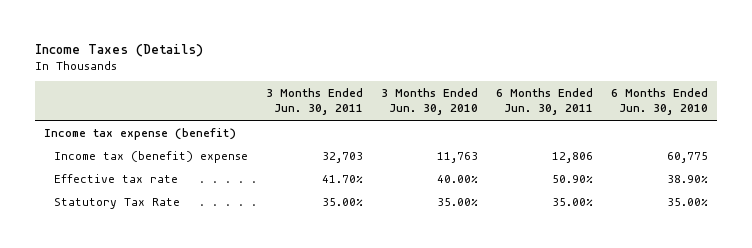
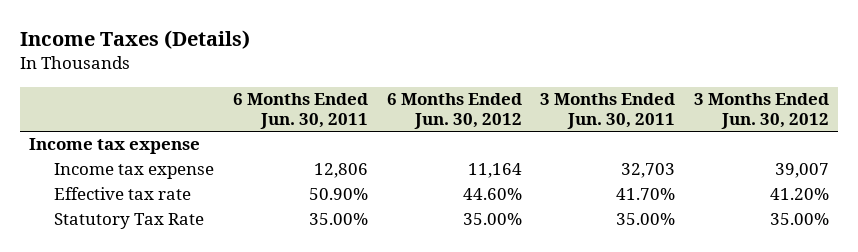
[381,88,479,116] 3 Months Ended Jun. 30, 2010 -> none
[610,88,708,116] 6 Months Ended Jun. 30, 2010 -> none
none -> [386,93,522,130] 6 Months Ended Jun. 30, 2012
none -> [694,93,830,130] 3 Months Ended Jun. 30, 2012
[44,127,237,140] Income tax expense (benefit) -> [28,138,200,155] Income tax expense
[54,150,249,163] Income tax (benefit) expense -> [54,163,215,180] Income tax expense

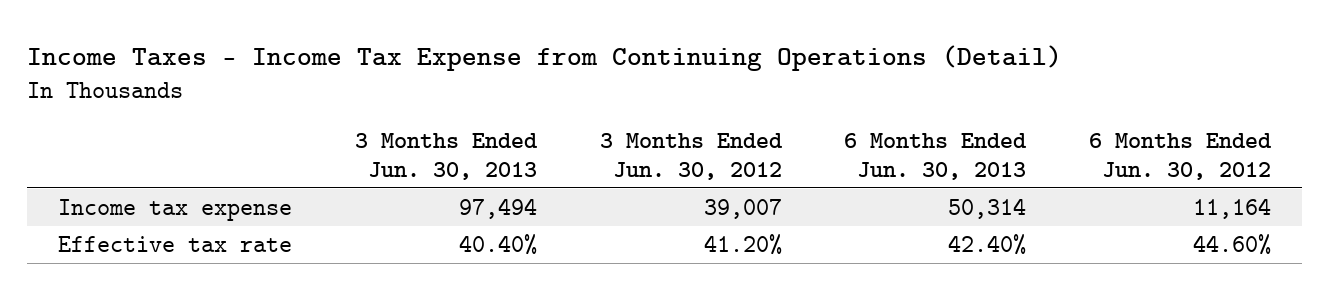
[19,30,250,50] Income Taxes (Details) -> [27,44,1063,71] Income Taxes - Income Tax Expense from Continuing Operations (Detail)
[232,93,368,130] 6 Months Ended Jun. 30, 2011 -> none
[540,93,676,130] 3 Months Ended Jun. 30, 2011 -> none
none -> [355,133,539,180] 3 Months Ended Jun. 30, 2013
none -> [844,133,1028,180] 6 Months Ended Jun. 30, 2013
[28,138,200,155] Income tax expense -> none
[54,213,205,230] Statutory Tax Rate -> none

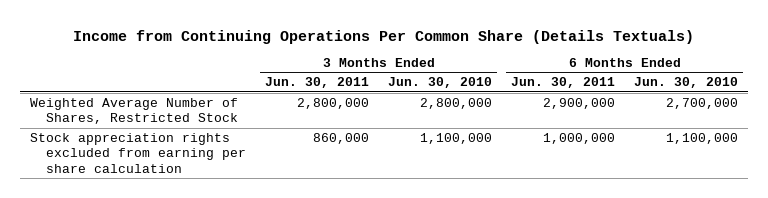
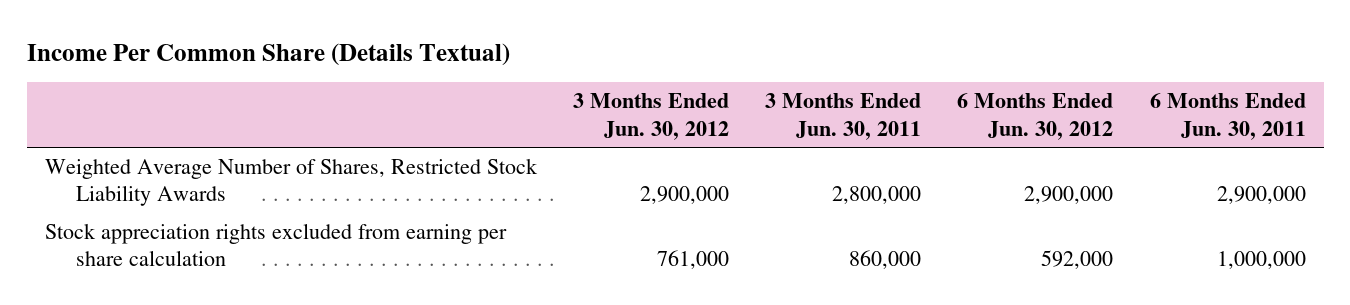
[73,29,695,44] Income from Continuing Operations Per Common Share (Details Textuals) -> [26,42,510,66] Income Per Common Share (Details Textual)
[388,77,493,89] Jun. 30, 2010 -> none
[634,77,739,89] Jun. 30, 2010 -> none
none -> [573,93,730,140] 3 Months Ended Jun. 30, 2012
none -> [957,93,1114,140] 6 Months Ended Jun. 30, 2012
[29,97,238,125] Weighted Average Number of Shares, Restricted Stock -> [44,157,538,207] Weighted Average Number of Shares, Restricted Stock Liability Awards

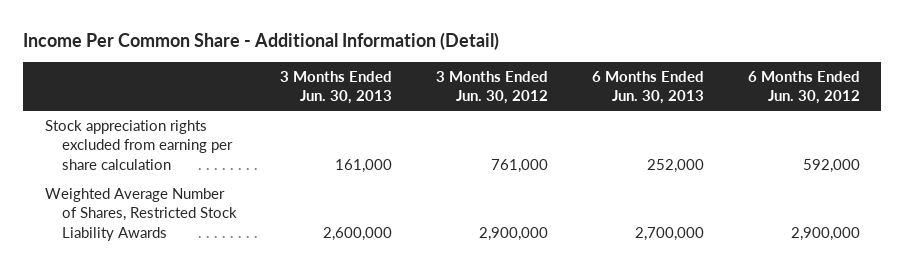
[26,42,510,66] Income Per Common Share (Details Textual) -> [23,31,500,50] Income Per Common Share - Additional Information (Detail)
[765,93,922,140] 3 Months Ended Jun. 30, 2011 -> none
[1149,93,1306,140] 6 Months Ended Jun. 30, 2011 -> none
none -> [280,70,393,105] 3 Months Ended Jun. 30, 2013
none -> [591,70,704,105] 6 Months Ended Jun. 30, 2013
[44,157,538,207] Weighted Average Number of Shares, Restricted Stock Liability Awards -> [44,187,237,242] Weighted Average Number of Shares, Restricted Stock Liability Awards

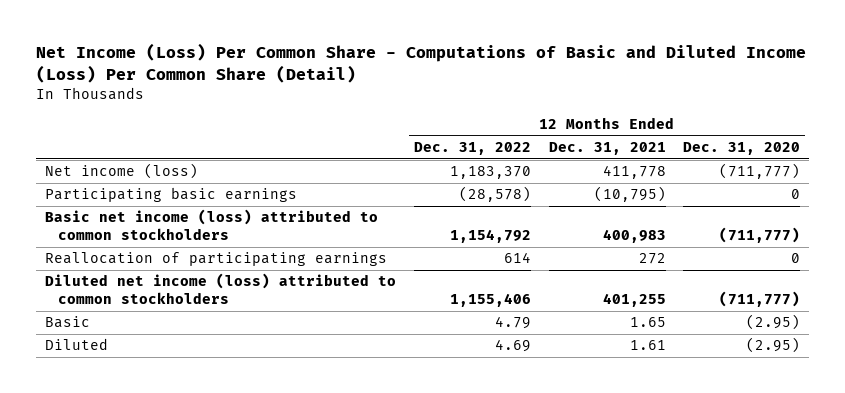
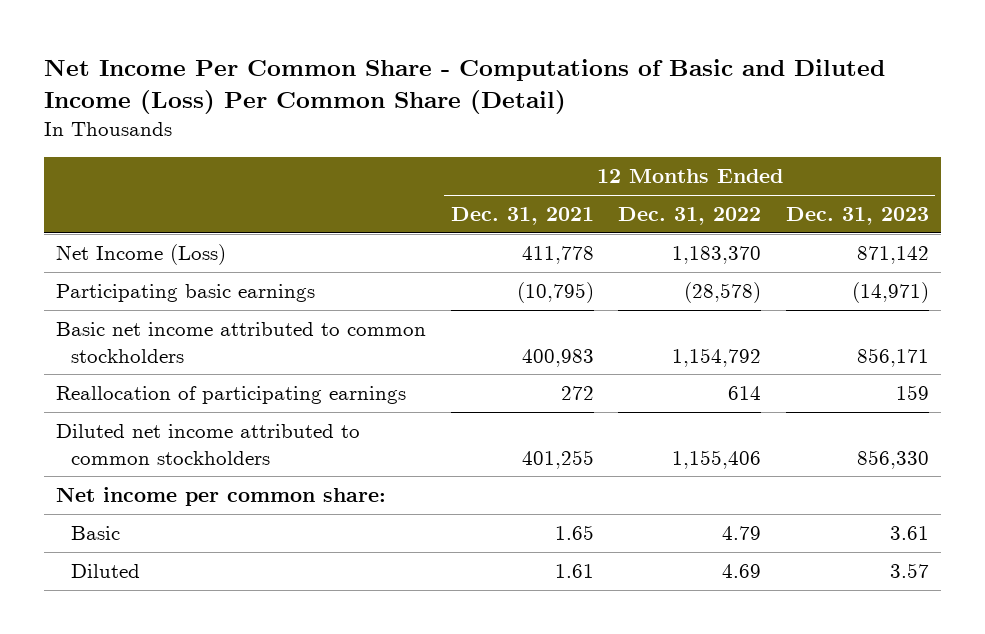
[35,42,806,83] Net Income (Loss) Per Common Share - Computations of Basic and Diluted Income (Loss) Per Common Share (Detail) -> [43,59,885,115] Net Income Per Common Share - Computations of Basic and Diluted Income (Loss) Per Common Share (Detail)
[683,142,801,156] Dec. 31, 2020 -> none
none -> [785,207,929,226] Dec. 31, 2023
[44,163,198,180] Net income (loss) -> [56,244,227,266] Net Income (Loss)
[44,209,378,241] Basic net income (loss) attributed to common stockholders -> [56,322,427,363] Basic net income attributed to common stockholders
[44,273,396,305] Diluted net income (loss) attributed to common stockholders -> [56,424,361,465] Diluted net income attributed to common stockholders
none -> [56,487,387,507] Net income per common share:

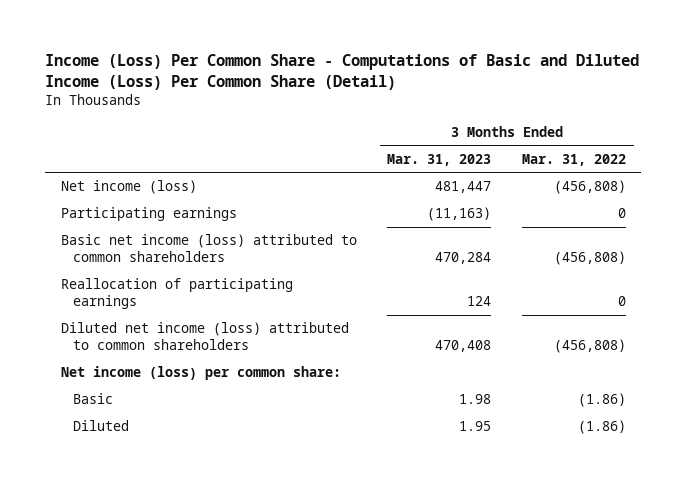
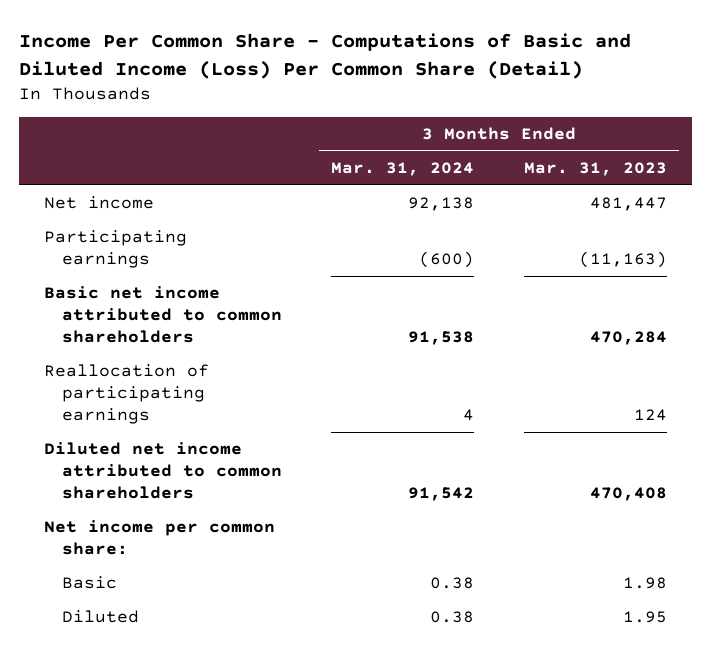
[45,54,640,90] Income (Loss) Per Common Share - Computations of Basic and Diluted Income (Loss) Per Common Share (Detail) -> [19,32,632,79] Income Per Common Share - Computations of Basic and Diluted Income (Loss) Per Common Share (Detail)
[522,153,627,166] Mar. 31, 2022 -> none
none -> [331,161,475,176] Mar. 31, 2024
[60,180,197,195] Net income (loss) -> [43,196,154,210] Net income
[60,234,357,263] Basic net income (loss) attributed to common shareholders -> [43,286,282,344] Basic net income attributed to common shareholders
[60,322,349,351] Diluted net income (loss) attributed to common shareholders -> [43,442,282,500] Diluted net income attributed to common shareholders
[60,366,341,381] Net income (loss) per common share: -> [43,520,275,556] Net income per common share:

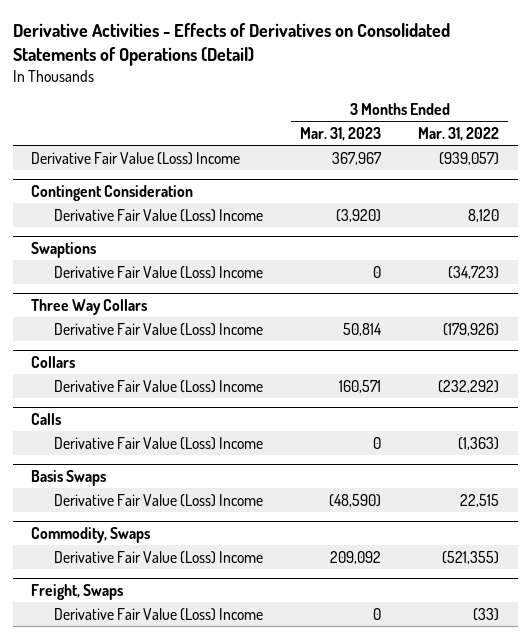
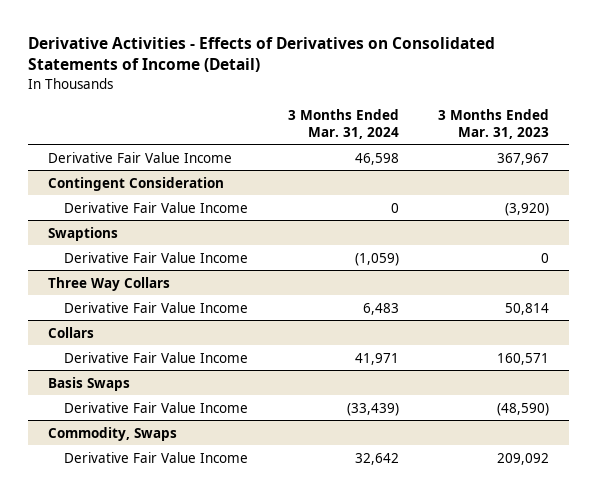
[12,23,450,67] Derivative Activities - Effects of Derivatives on Consolidated Statements of Operations (Detail) -> [28,37,496,73] Derivative Activities - Effects of Derivatives on Consolidated Statements of Income (Detail)
[418,127,500,142] Mar. 31, 2022 -> none
none -> [287,109,399,139] 3 Months Ended Mar. 31, 2024
[31,151,241,165] Derivative Fair Value (Loss) Income -> [47,151,232,163] Derivative Fair Value Income
[53,208,263,222] Derivative Fair Value (Loss) Income -> [64,201,249,213] Derivative Fair Value Income
[53,265,263,279] Derivative Fair Value (Loss) Income -> [64,251,249,263] Derivative Fair Value Income
[53,322,263,336] Derivative Fair Value (Loss) Income -> [64,301,249,313] Derivative Fair Value Income
[31,413,62,426] Calls -> none
[53,436,263,450] Derivative Fair Value (Loss) Income -> none
[53,379,263,393] Derivative Fair Value (Loss) Income -> [64,351,249,363] Derivative Fair Value Income
[53,493,263,507] Derivative Fair Value (Loss) Income -> [64,401,249,413] Derivative Fair Value Income
[31,584,124,601] Freight, Swaps -> none
[53,607,263,621] Derivative Fair Value (Loss) Income -> none
[53,550,263,564] Derivative Fair Value (Loss) Income -> [64,451,249,463] Derivative Fair Value Income

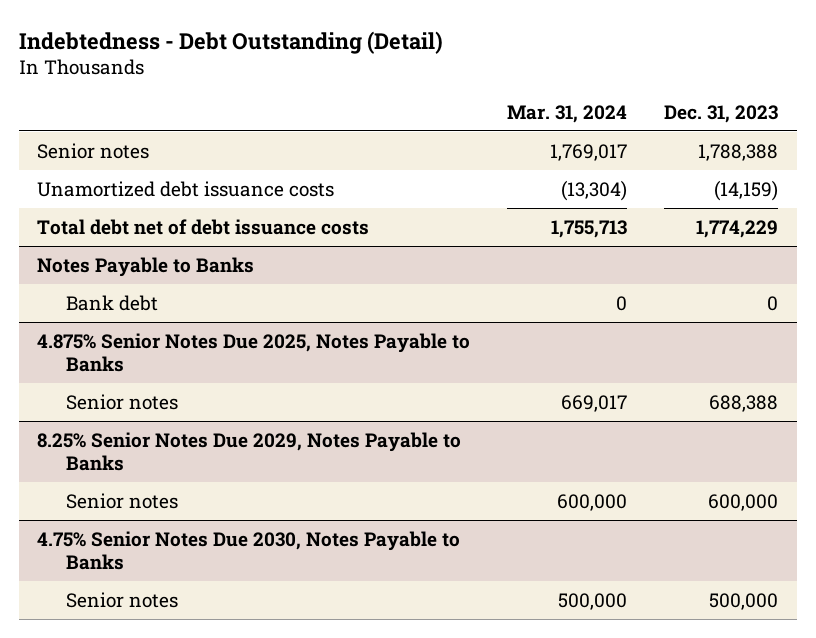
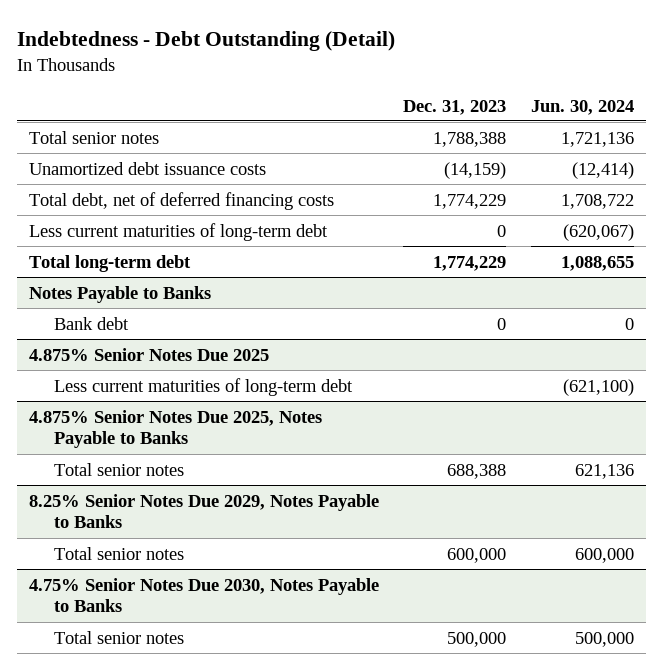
[507,105,628,124] Mar. 31, 2024 -> none
none -> [530,99,634,115] Jun. 30, 2024
[37,142,150,159] Senior notes -> [29,130,160,144] Total senior notes
[37,218,370,235] Total debt net of debt issuance costs -> [29,191,335,210] Total debt, net of deferred financing costs
none -> [29,222,329,241] Less current maturities of long-term debt
none -> [29,254,192,272] Total long-term debt
none -> [29,347,270,361] 4.875% Senior Notes Due 2025
none -> [54,377,354,396] Less current maturities of long-term debt
[66,393,179,410] Senior notes -> [54,462,185,476] Total senior notes
[66,492,179,509] Senior notes -> [54,546,185,560] Total senior notes
[66,591,179,608] Senior notes -> [54,630,185,644] Total senior notes

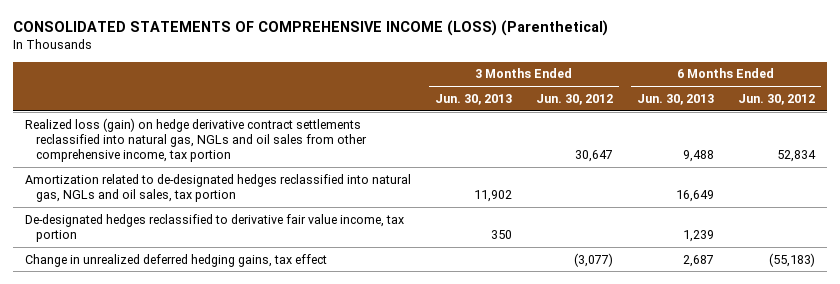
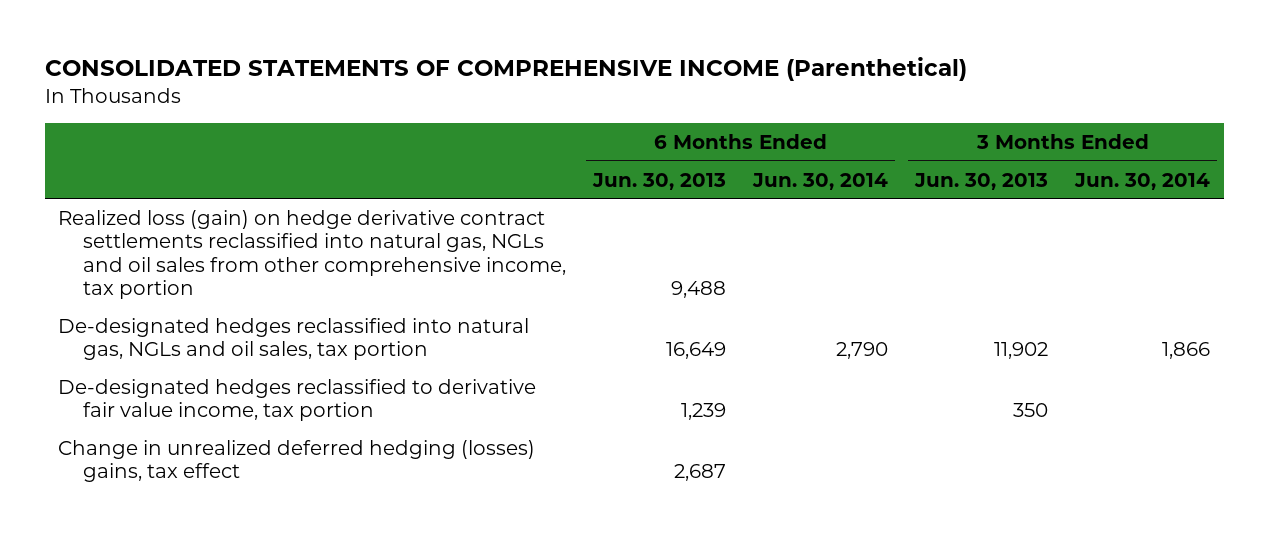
[13,20,609,37] CONSOLIDATED STATEMENTS OF COMPREHENSIVE INCOME (LOSS) (Parenthetical) -> [44,56,967,81] CONSOLIDATED STATEMENTS OF COMPREHENSIVE INCOME (Parenthetical)
[535,93,613,105] Jun. 30, 2012 -> none
[737,93,815,105] Jun. 30, 2012 -> none
none -> [752,172,889,190] Jun. 30, 2014
none -> [1074,172,1211,190] Jun. 30, 2014
[25,173,412,202] Amortization related to de-designated hedges reclassified into natural gas, NGLs and oil sales, tax portion -> [58,317,530,361] De-designated hedges reclassified into natural gas, NGLs and oil sales, tax portion
[25,253,328,267] Change in unrealized deferred hedging gains, tax effect -> [58,439,536,483] Change in unrealized deferred hedging (losses) gains, tax effect

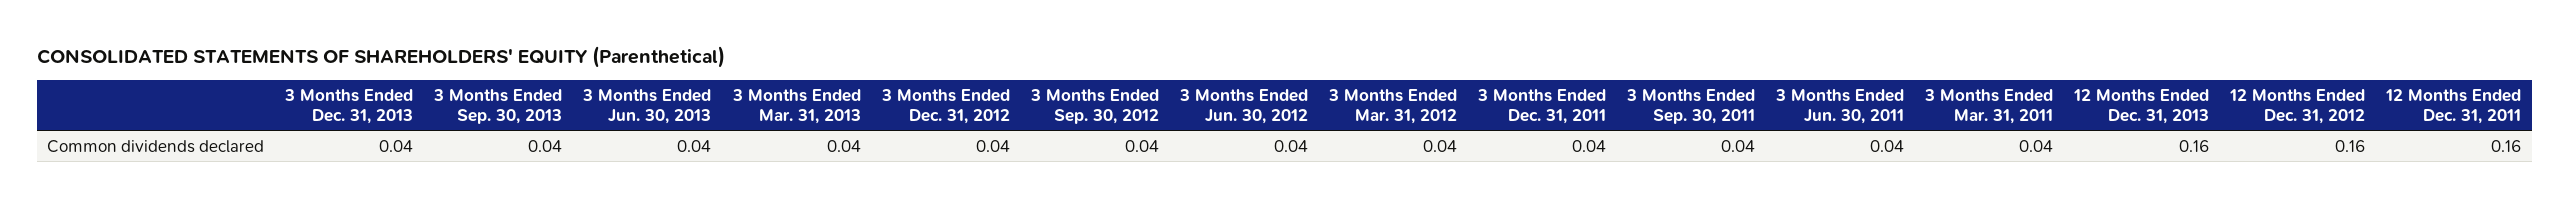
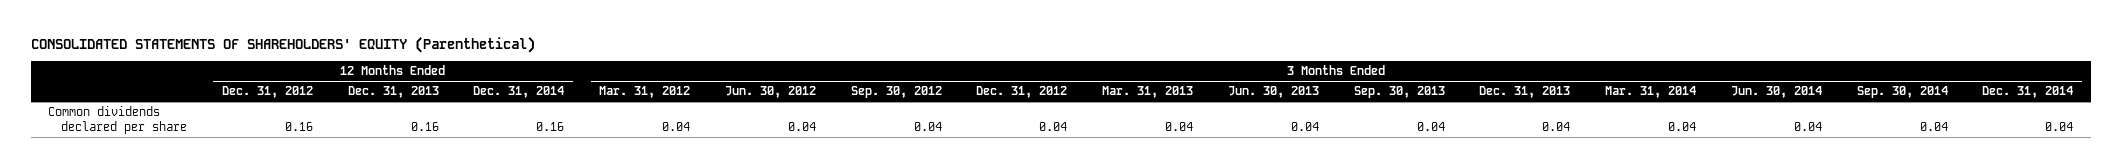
[1476,88,1606,125] 3 Months Ended Dec. 31, 2011 -> none
[1625,88,1755,125] 3 Months Ended Sep. 30, 2011 -> none
[1775,88,1905,125] 3 Months Ended Jun. 30, 2011 -> none
[1924,88,2054,125] 3 Months Ended Mar. 31, 2011 -> none
[2385,88,2522,125] 12 Months Ended Dec. 31, 2011 -> none
none -> [473,86,565,99] Dec. 31, 2014
none -> [1605,86,1697,99] Mar. 31, 2014
none -> [1730,86,1822,99] Jun. 30, 2014
none -> [1856,86,1948,99] Sep. 30, 2014
none -> [1982,86,2074,99] Dec. 31, 2014
[47,139,265,153] Common dividends declared -> [48,106,188,134] Common dividends declared per share

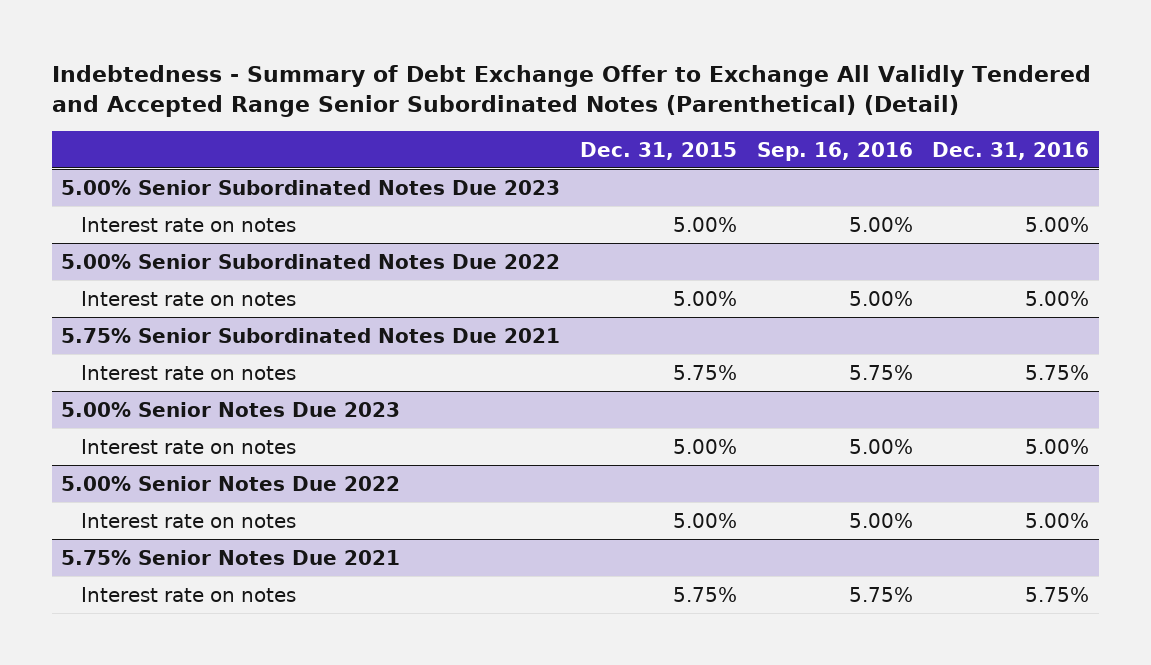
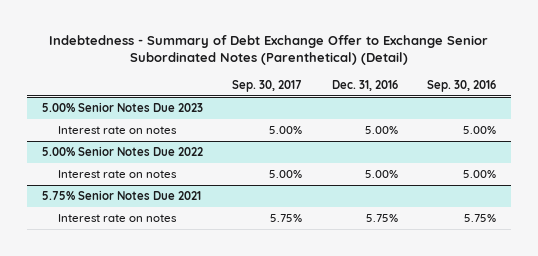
[51,64,1091,117] Indebtedness - Summary of Debt Exchange Offer to Exchange All Validly Tendered and Accepted Range Senior Subordinated Notes (Parenthetical) (Detail) -> [49,34,489,66] Indebtedness - Summary of Debt Exchange Offer to Exchange Senior Subordinated Notes (Parenthetical) (Detail)
[579,141,737,160] Dec. 31, 2015 -> none
[756,141,913,161] Sep. 16, 2016 -> none
none -> [232,79,303,92] Sep. 30, 2017
none -> [427,79,497,92] Sep. 30, 2016
[61,179,561,195] 5.00% Senior Subordinated Notes Due 2023 -> none
[80,216,296,232] Interest rate on notes -> none
[61,253,561,269] 5.00% Senior Subordinated Notes Due 2022 -> none
[80,290,296,306] Interest rate on notes -> none
[61,327,561,343] 5.75% Senior Subordinated Notes Due 2021 -> none
[80,364,296,380] Interest rate on notes -> none

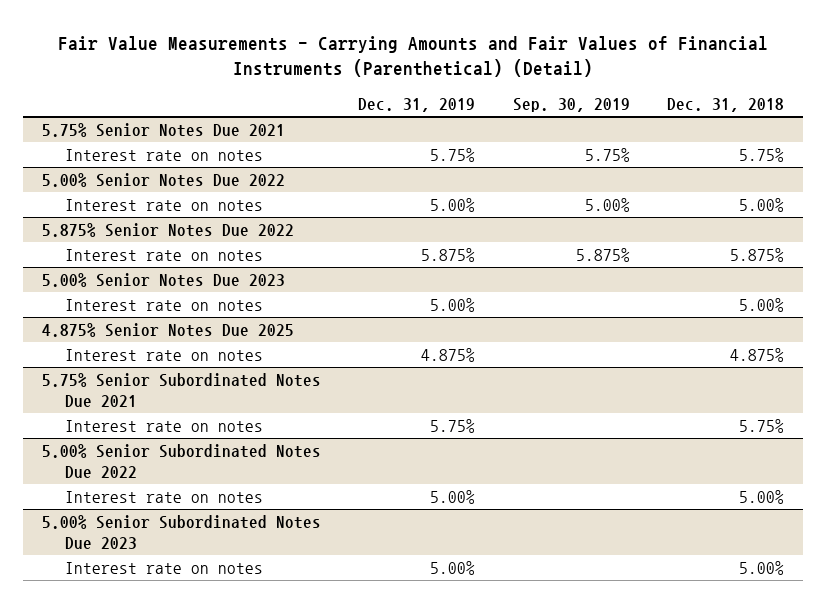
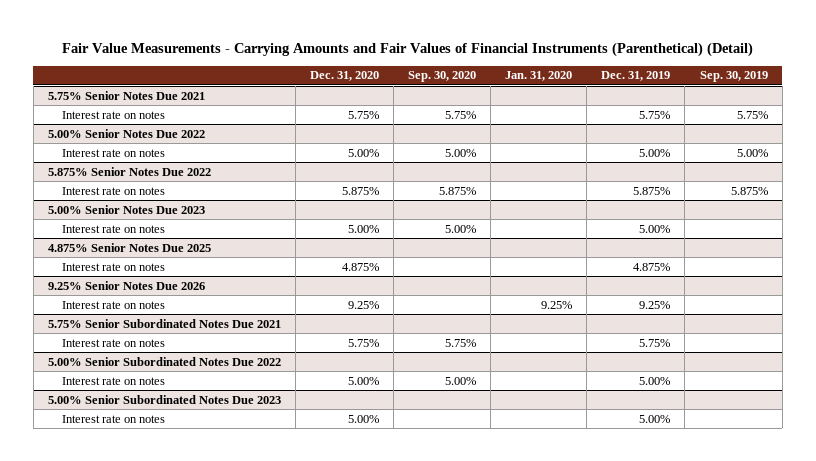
[667,97,785,112] Dec. 31, 2018 -> none
none -> [310,71,380,82] Dec. 31, 2020
none -> [408,71,477,83] Sep. 30, 2020
none -> [505,71,573,82] Jan. 31, 2020
none -> [48,280,206,290] 9.25% Senior Notes Due 2026
none -> [62,300,166,309] Interest rate on notes

